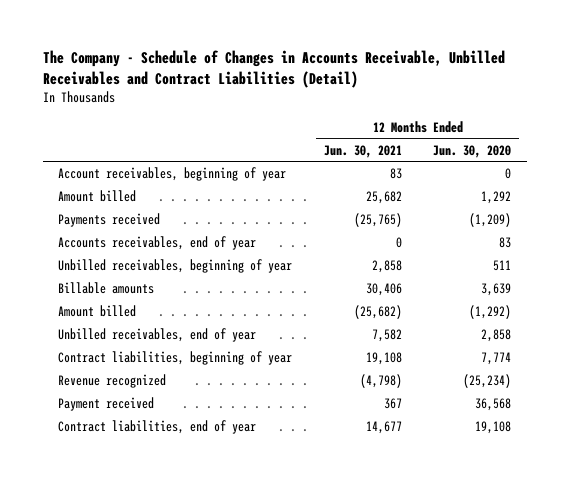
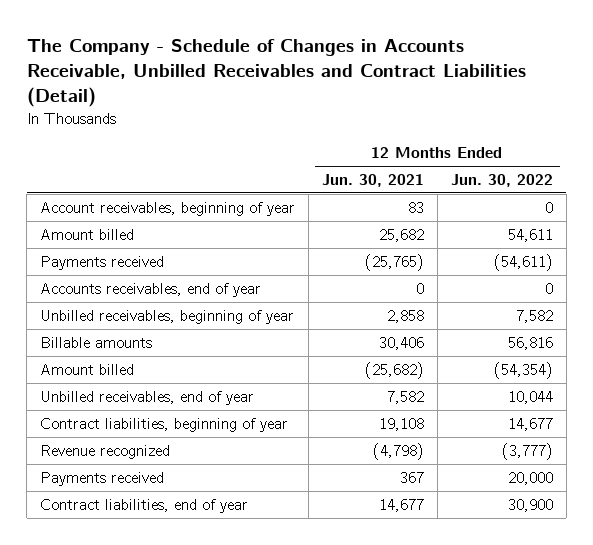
[433,144,512,158] Jun. 30, 2020 -> none
none -> [450,173,553,187] Jun. 30, 2022
[58,397,155,412] Payment received -> [40,471,165,486] Payments received

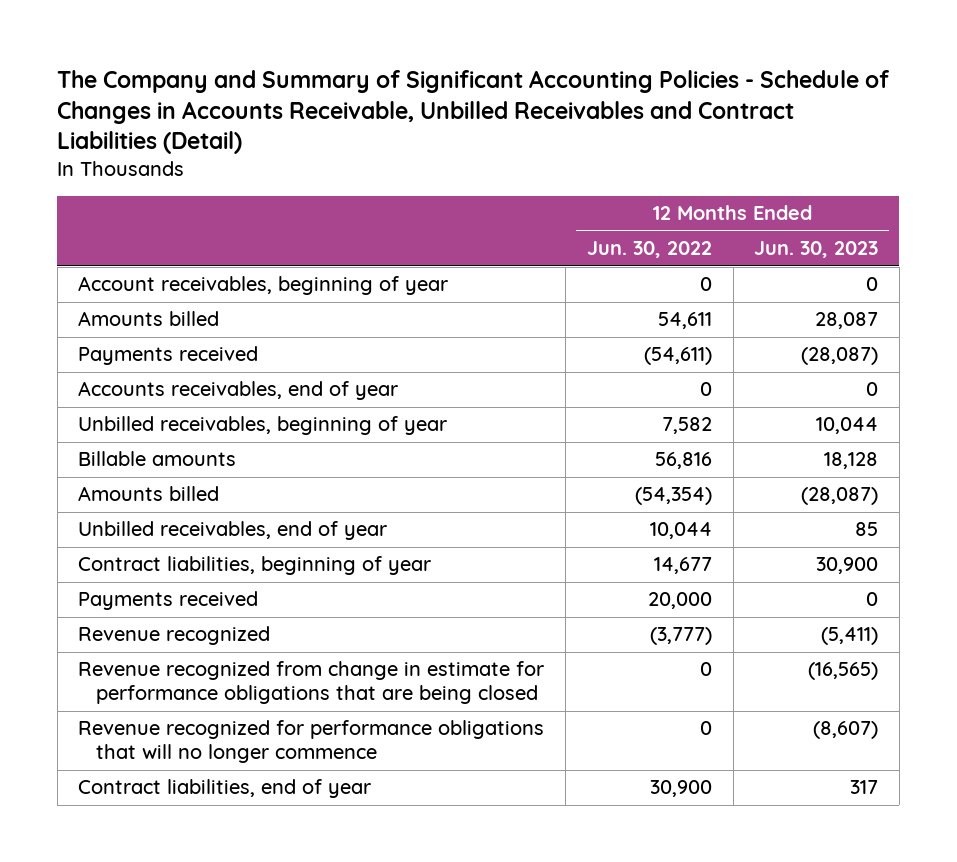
[26,38,526,107] The Company - Schedule of Changes in Accounts Receivable, Unbilled Receivables and Contract Liabilities (Detail) -> [57,69,890,155] The Company and Summary of Significant Accounting Policies - Schedule of Changes in Accounts Receivable, Unbilled Receivables and Contract Liabilities (Detail)
[322,173,425,187] Jun. 30, 2021 -> none
none -> [754,241,879,259] Jun. 30, 2023
[40,228,135,240] Amount billed -> [78,311,220,327] Amounts billed
[40,363,135,375] Amount billed -> [78,486,220,502] Amounts billed
[40,444,171,459] Revenue recognized -> [78,626,271,646] Revenue recognized
none -> [78,661,545,705] Revenue recognized from change in estimate for performance obligations that are being closed
none -> [78,720,545,764] Revenue recognized for performance obligations that will no longer commence

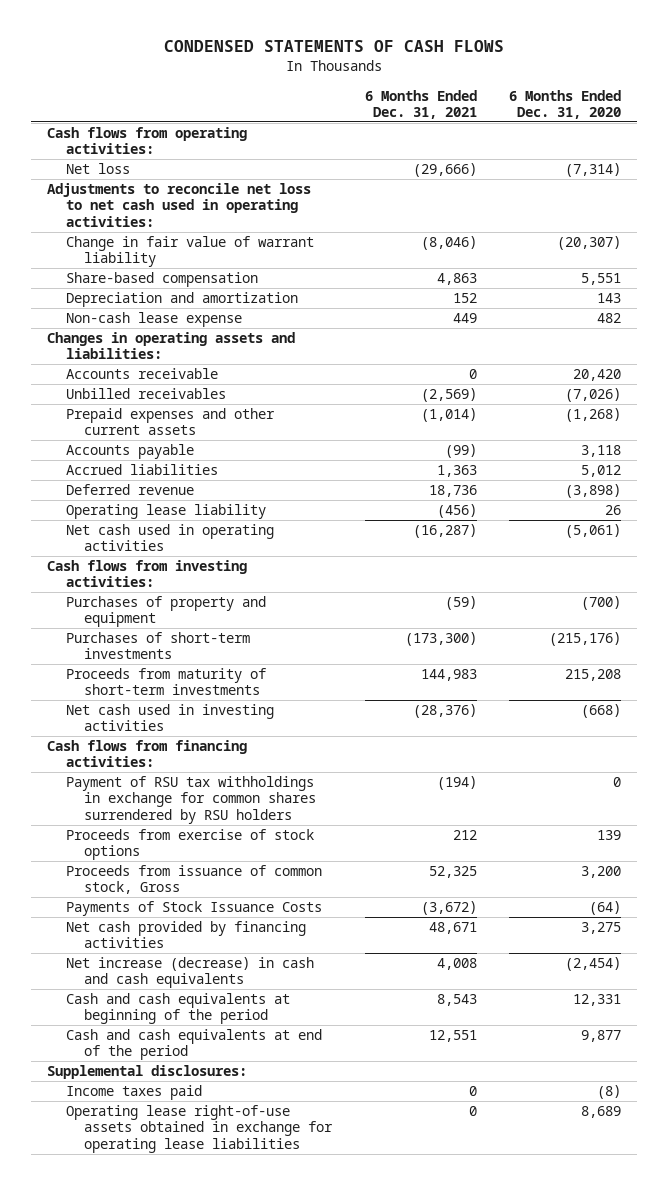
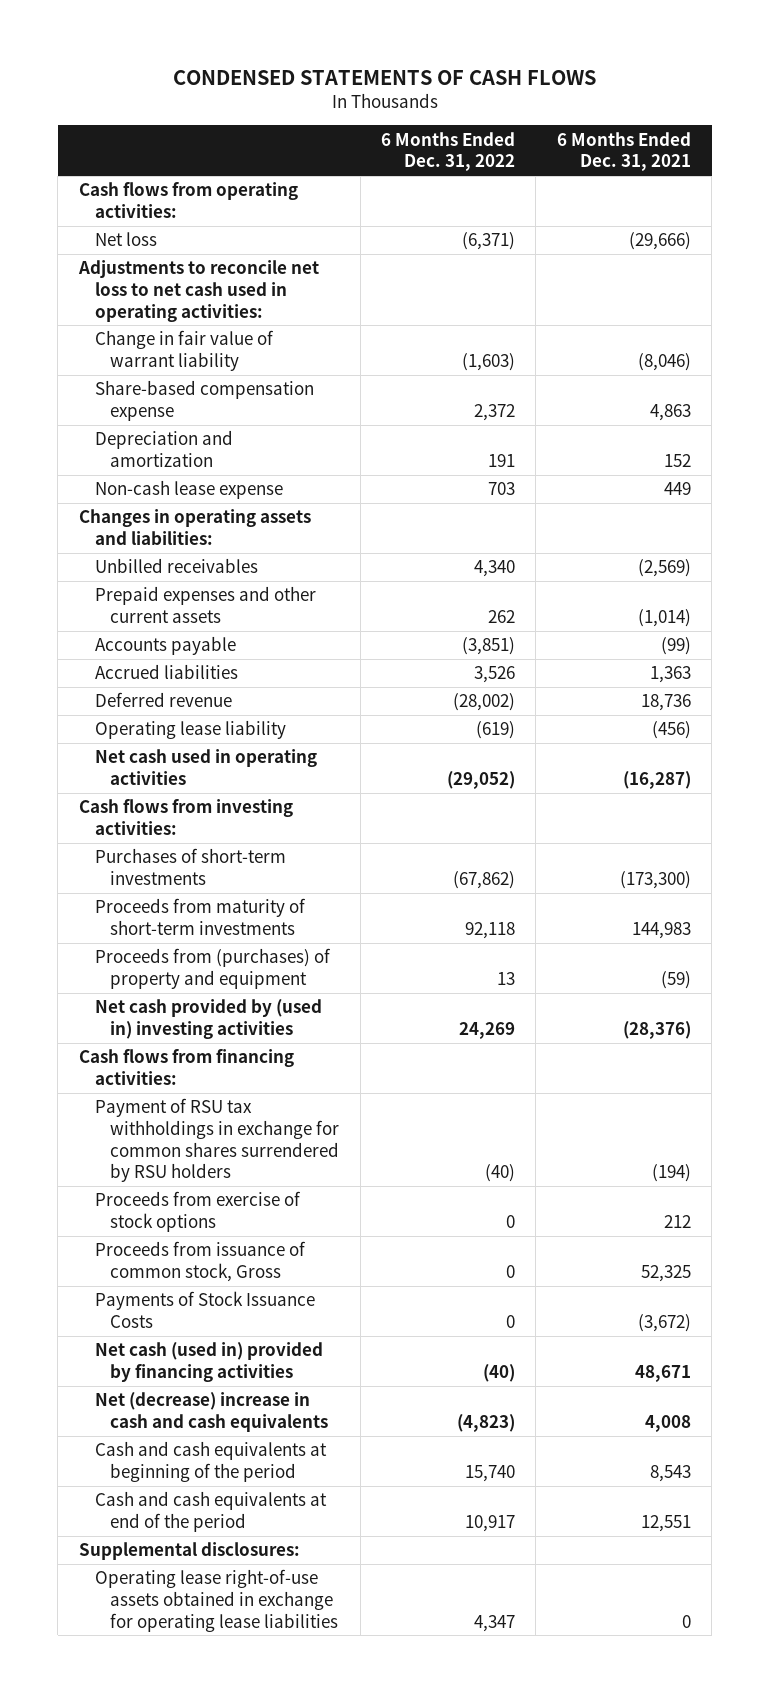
[508,89,621,119] 6 Months Ended Dec. 31, 2020 -> none
none -> [381,131,516,172] 6 Months Ended Dec. 31, 2022
[65,272,258,288] Share-based compensation -> [94,380,314,422] Share-based compensation expense
[65,368,218,380] Accounts receivable -> none
[65,596,266,628] Purchases of property and equipment -> none
none -> [94,948,331,990] Proceeds from (purchases) of property and equipment
[65,704,274,732] Net cash used in investing activities -> [94,999,322,1040] Net cash provided by (used in) investing activities
[65,921,306,949] Net cash provided by financing activities -> [94,1342,323,1383] Net cash (used in) provided by financing activities
[65,957,314,989] Net increase (decrease) in cash and cash equivalents -> [94,1392,329,1433] Net (decrease) increase in cash and cash equivalents
[65,1085,202,1101] Income taxes paid -> none

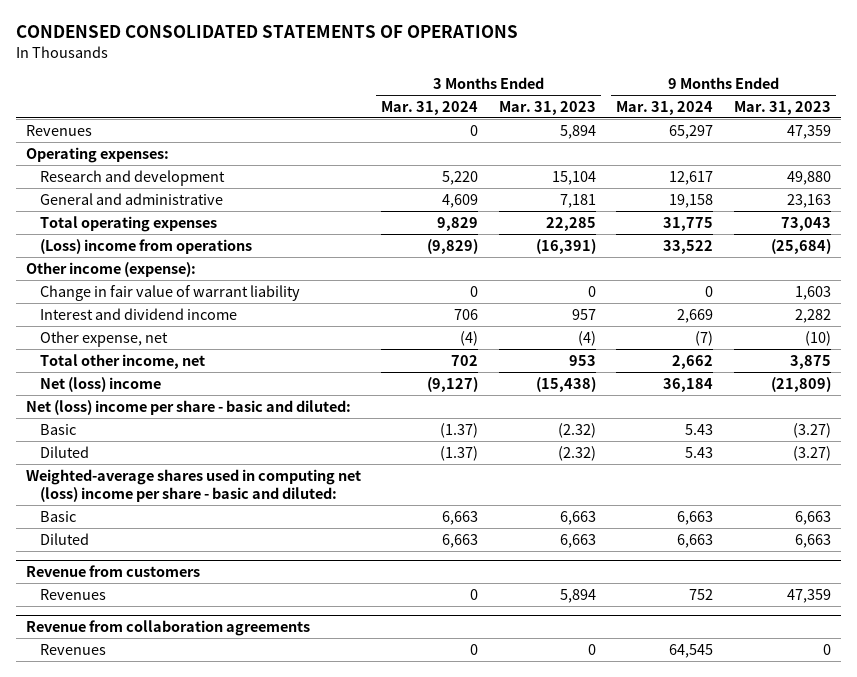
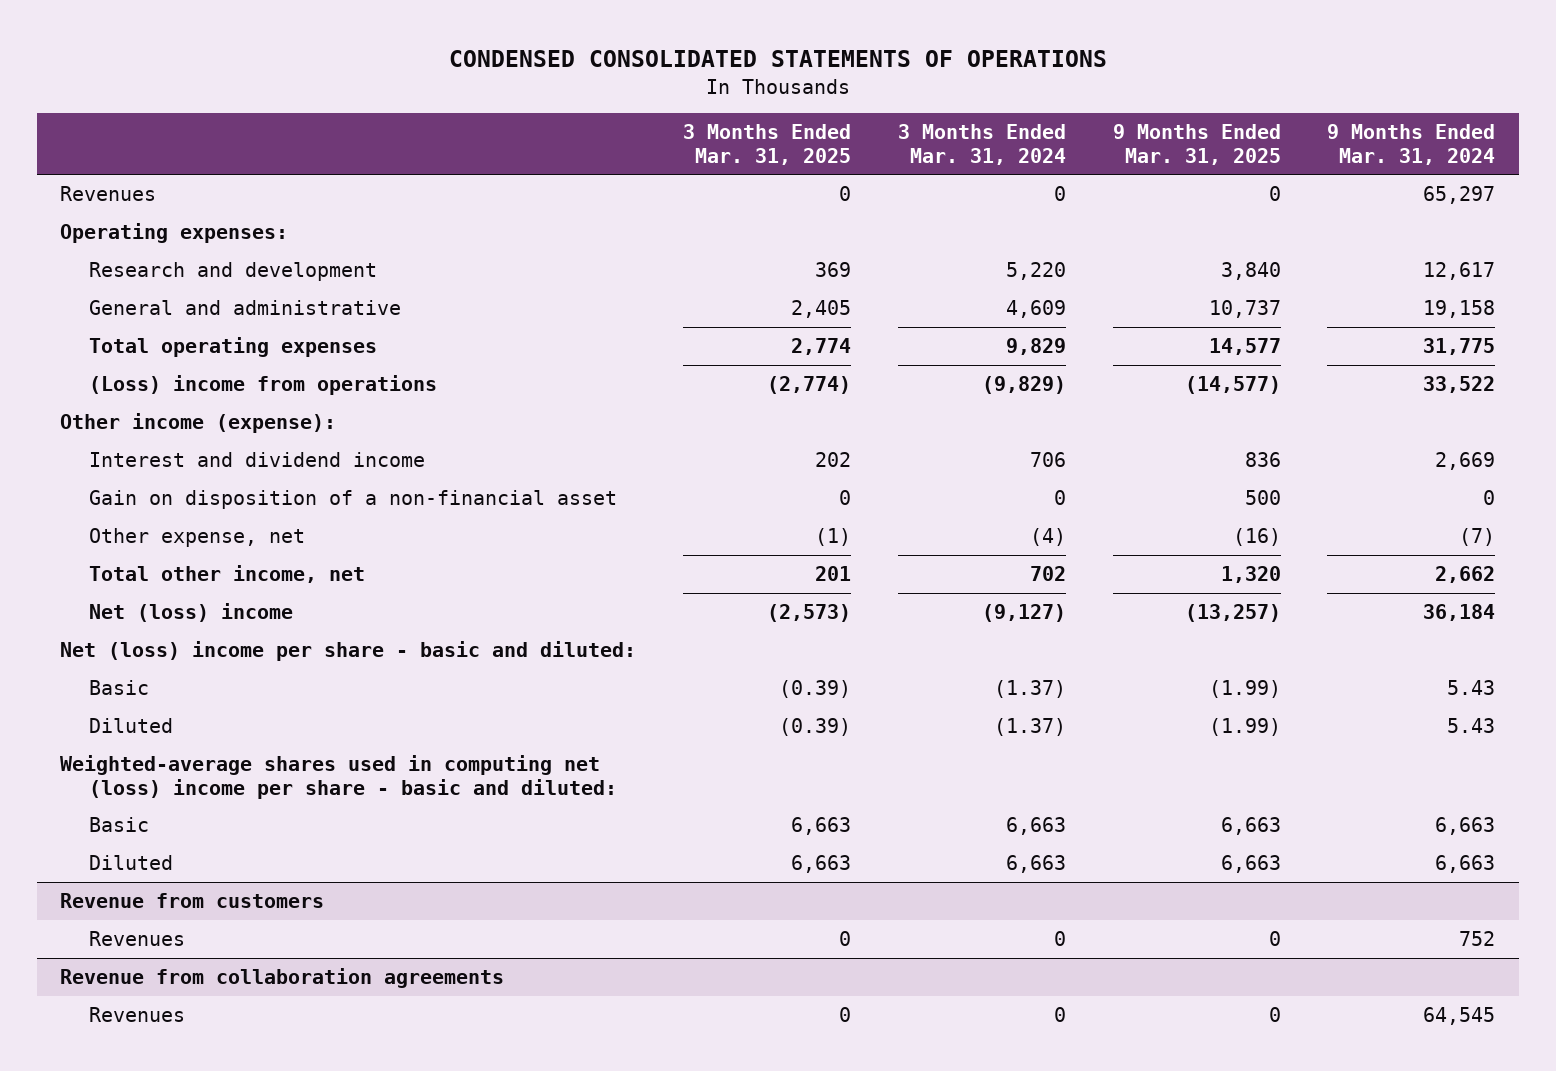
[498,100,596,115] Mar. 31, 2023 -> none
[733,100,831,115] Mar. 31, 2023 -> none
none -> [682,124,851,165] 3 Months Ended Mar. 31, 2025
none -> [1112,124,1281,165] 9 Months Ended Mar. 31, 2025
[39,284,300,301] Change in fair value of warrant liability -> none
none -> [88,489,617,509] Gain on disposition of a non-financial asset

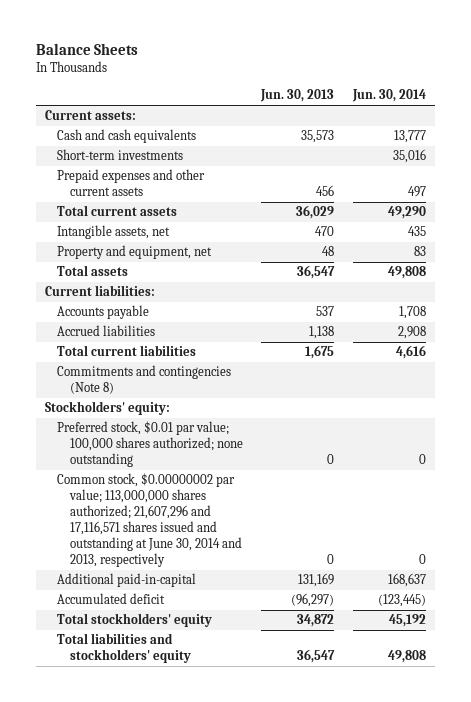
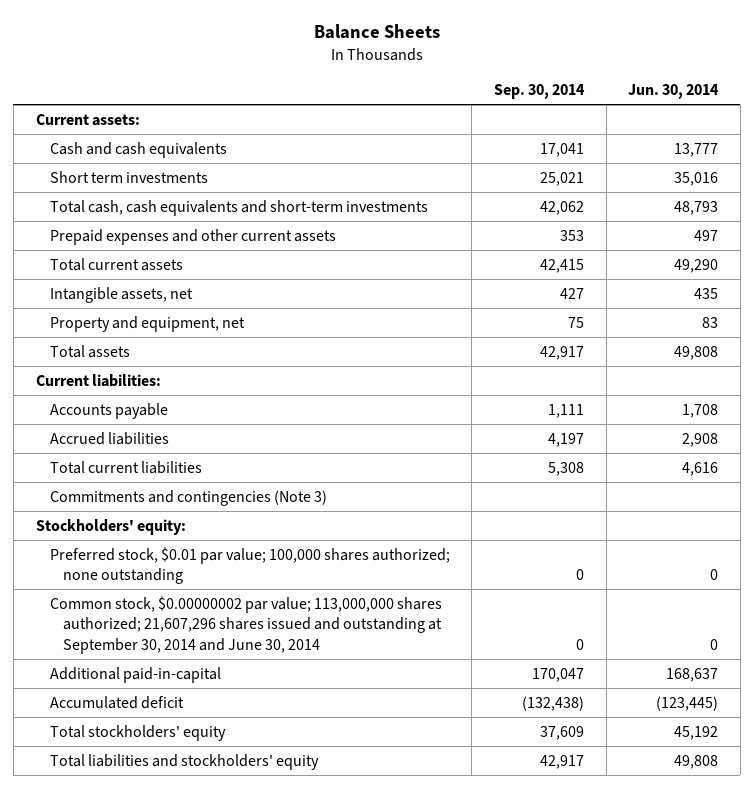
[260,89,335,103] Jun. 30, 2013 -> none
none -> [493,84,585,100] Sep. 30, 2014
[57,149,184,161] Short-term investments -> [49,170,208,183] Short term investments
none -> [49,199,428,216] Total cash, cash equivalents and short-term investments
[57,365,232,395] Commitments and contingencies (Note 8) -> [49,489,327,506] Commitments and contingencies (Note 3)
[57,473,242,567] Common stock, $0.00000002 par value; 113,000,000 shares authorized; 21,607,296 and 17,116,571 shares issued and outstanding at June 30, 2014 and 2013, respectively -> [49,595,443,654] Common stock, $0.00000002 par value; 113,000,000 shares authorized; 21,607,296 shares issued and outstanding at September 30, 2014 and June 30, 2014

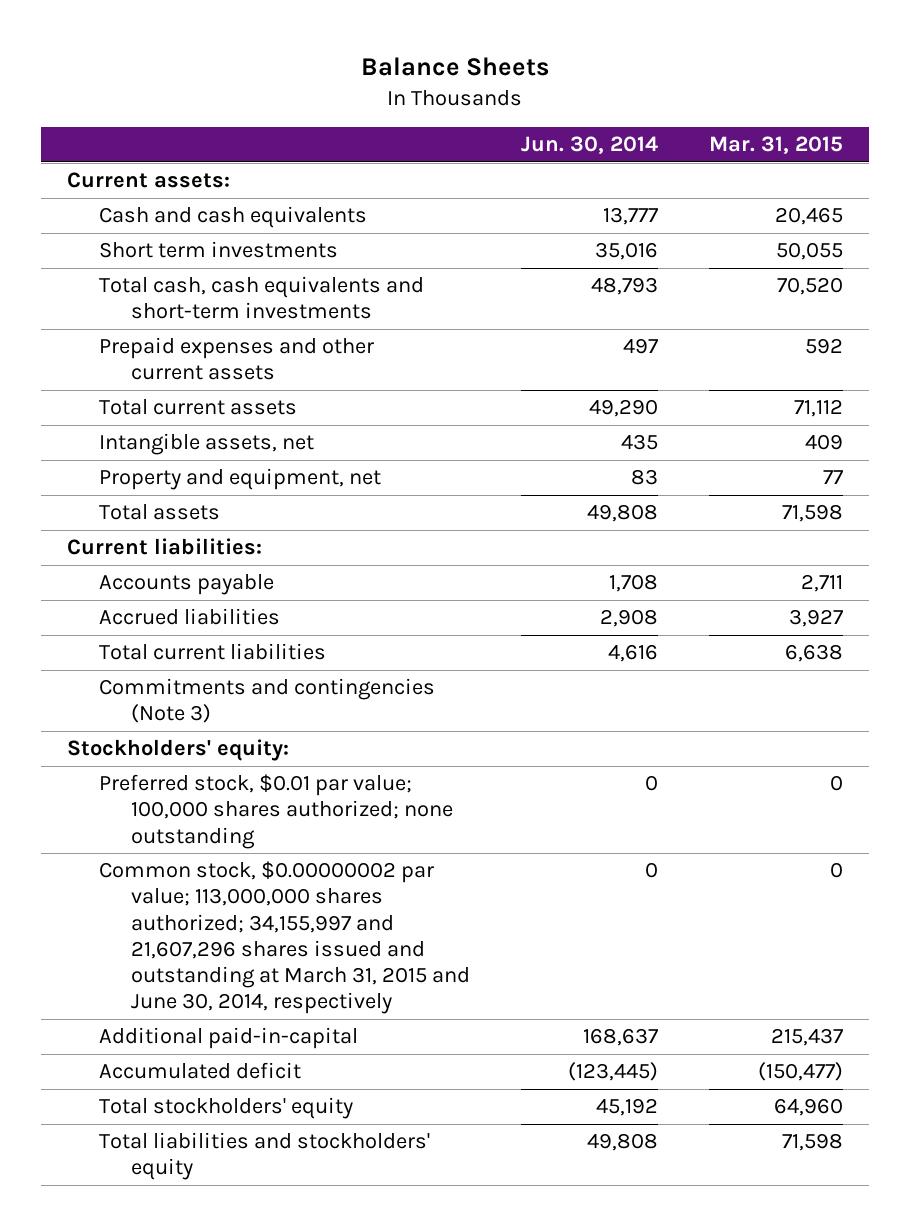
[493,84,585,100] Sep. 30, 2014 -> none
none -> [709,136,844,155] Mar. 31, 2015
[49,595,443,654] Common stock, $0.00000002 par value; 113,000,000 shares authorized; 21,607,296 shares issued and outstanding at September 30, 2014 and June 30, 2014 -> [98,861,470,1015] Common stock, $0.00000002 par value; 113,000,000 shares authorized; 34,155,997 and 21,607,296 shares issued and outstanding at March 31, 2015 and June 30, 2014, respectively

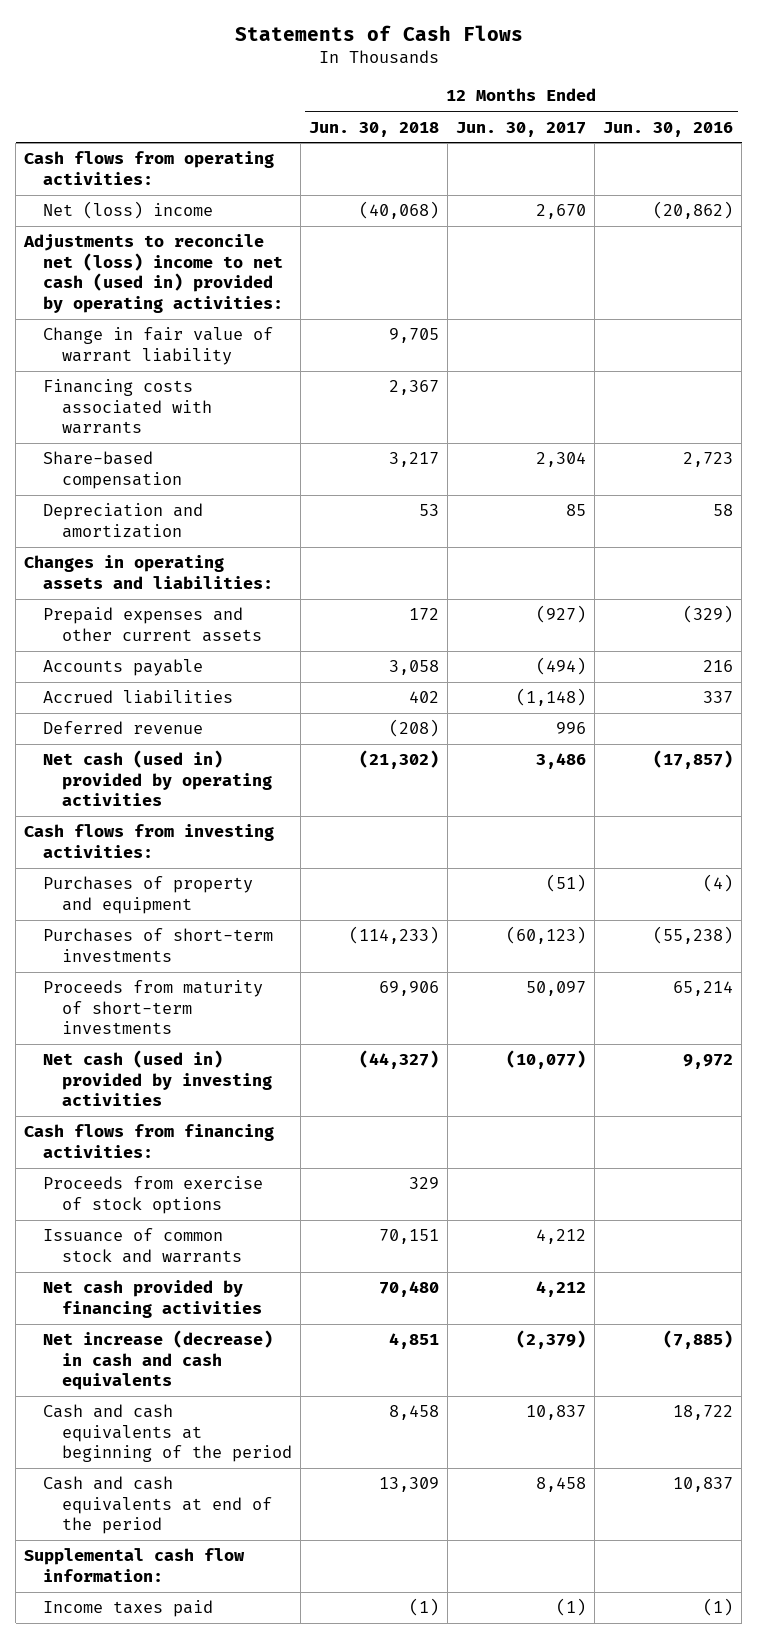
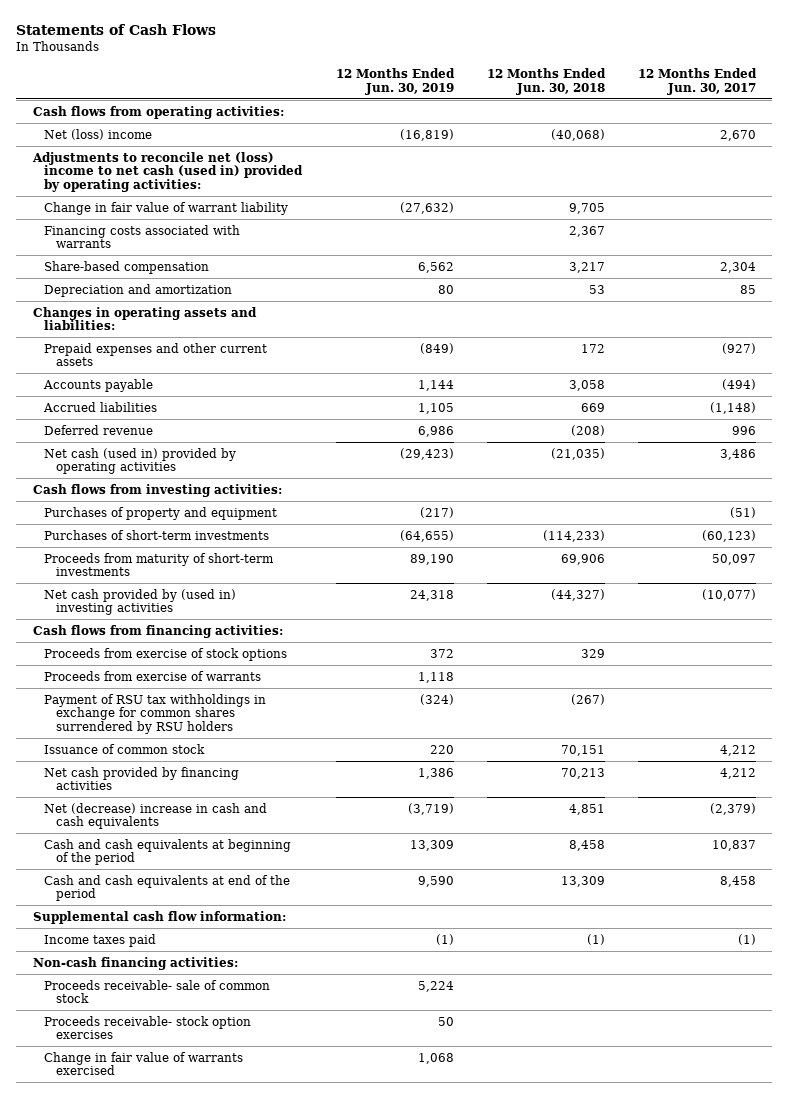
[603,121,734,137] Jun. 30, 2016 -> none
none -> [335,68,455,95] 12 Months Ended Jun. 30, 2019
[408,691,439,704] 402 -> [580,402,605,412] 669
[358,750,439,770] (21,302) -> [550,447,605,460] (21,035)
[43,1050,272,1107] Net cash (used in) provided by investing activities -> [44,588,237,616] Net cash provided by (used in) investing activities
none -> [44,670,262,681] Proceeds from exercise of warrants
none -> [44,693,267,735] Payment of RSU tax withholdings in exchange for common shares surrendered by RSU holders
[43,1228,242,1263] Issuance of common stock and warrants -> [44,743,206,754] Issuance of common stock
[378,1281,439,1298] 70,480 -> [560,767,605,779] 70,213
[43,1330,274,1391] Net increase (decrease) in cash and cash equivalents -> [44,802,268,830] Net (decrease) increase in cash and cash equivalents
none -> [32,956,238,970] Non-cash financing activities:
none -> [44,979,271,1004] Proceeds receivable- sale of common stock
none -> [44,1015,252,1040] Proceeds receivable- stock option exercises
none -> [44,1051,244,1076] Change in fair value of warrants exercised

